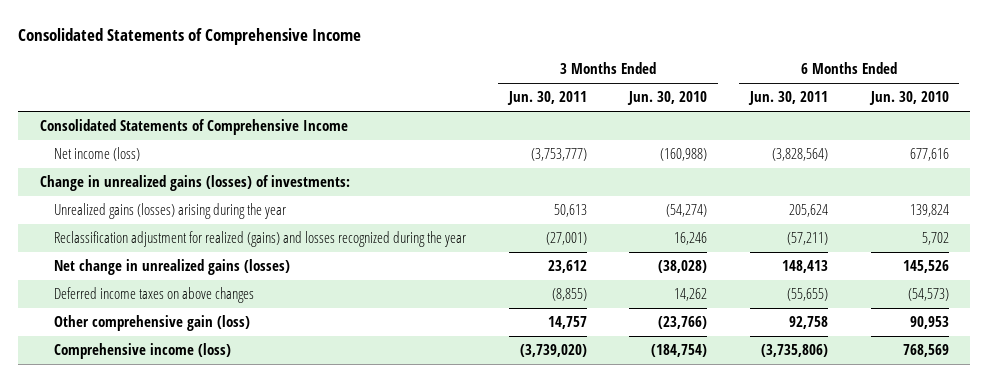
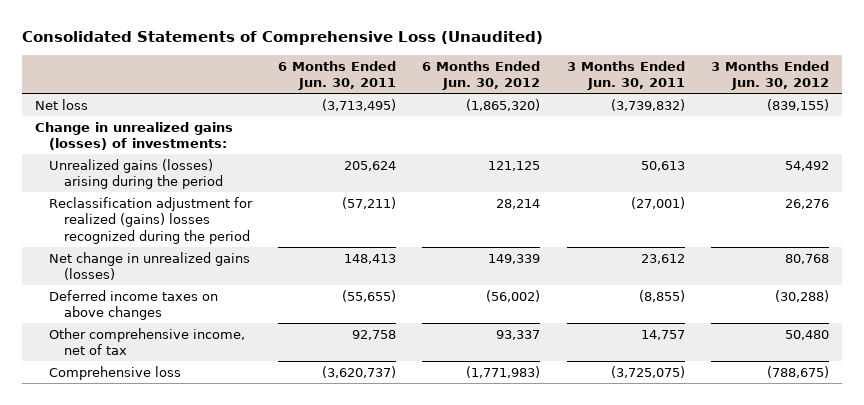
[18,27,362,45] Consolidated Statements of Comprehensive Income -> [21,31,543,46] Consolidated Statements of Comprehensive Loss (Unaudited)
[627,91,708,106] Jun. 30, 2010 -> none
[868,91,949,106] Jun. 30, 2010 -> none
none -> [422,60,541,91] 6 Months Ended Jun. 30, 2012
none -> [710,60,829,91] 3 Months Ended Jun. 30, 2012
[39,119,348,136] Consolidated Statements of Comprehensive Income -> none
[54,147,141,162] Net income (loss) -> [34,98,88,110] Net loss
[530,148,587,162] (3,753,777) -> [610,98,685,111] (3,739,832)
[772,148,829,162] (3,828,564) -> [322,98,397,111] (3,713,495)
[54,203,287,220] Unrealized gains (losses) arising during the year -> [49,158,223,190] Unrealized gains (losses) arising during the period
[54,231,467,248] Reclassification adjustment for realized (gains) and losses recognized during the year -> [49,196,254,244] Reclassification adjustment for realized (gains) losses recognized during the period
[54,315,251,332] Other comprehensive gain (loss) -> [49,327,246,356] Other comprehensive income, net of tax
[54,343,232,360] Comprehensive income (loss) -> [49,365,182,380] Comprehensive loss
[519,344,587,358] (3,739,020) -> [610,365,685,378] (3,725,075)
[761,344,829,358] (3,735,806) -> [322,365,397,378] (3,620,737)

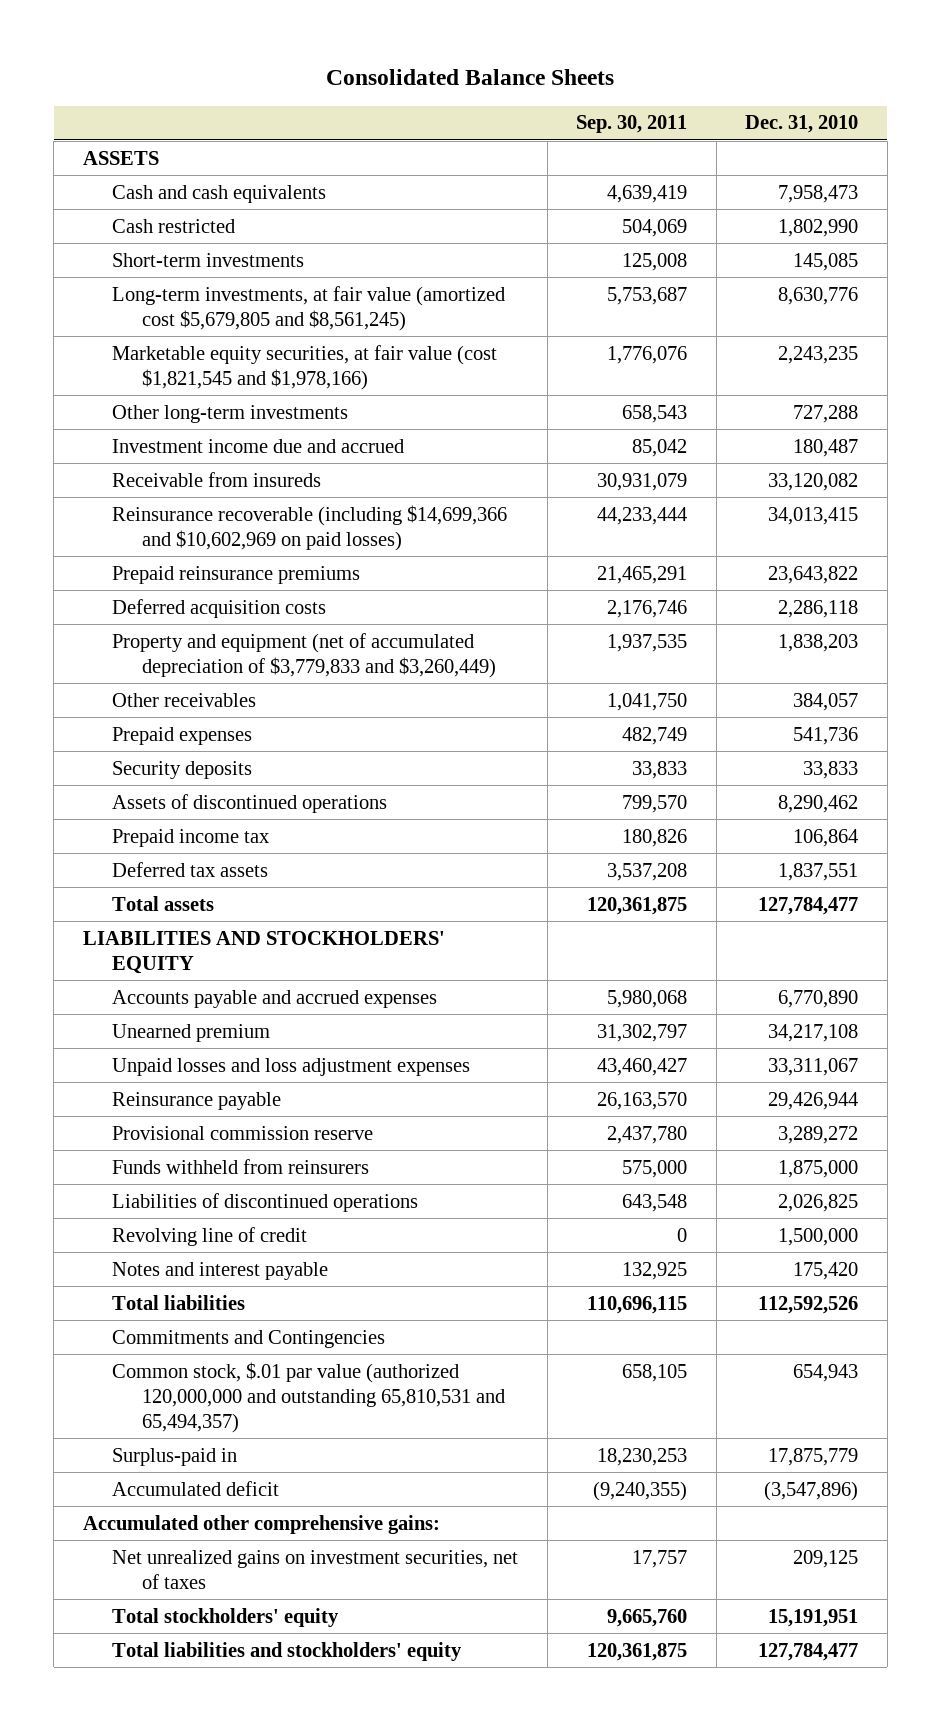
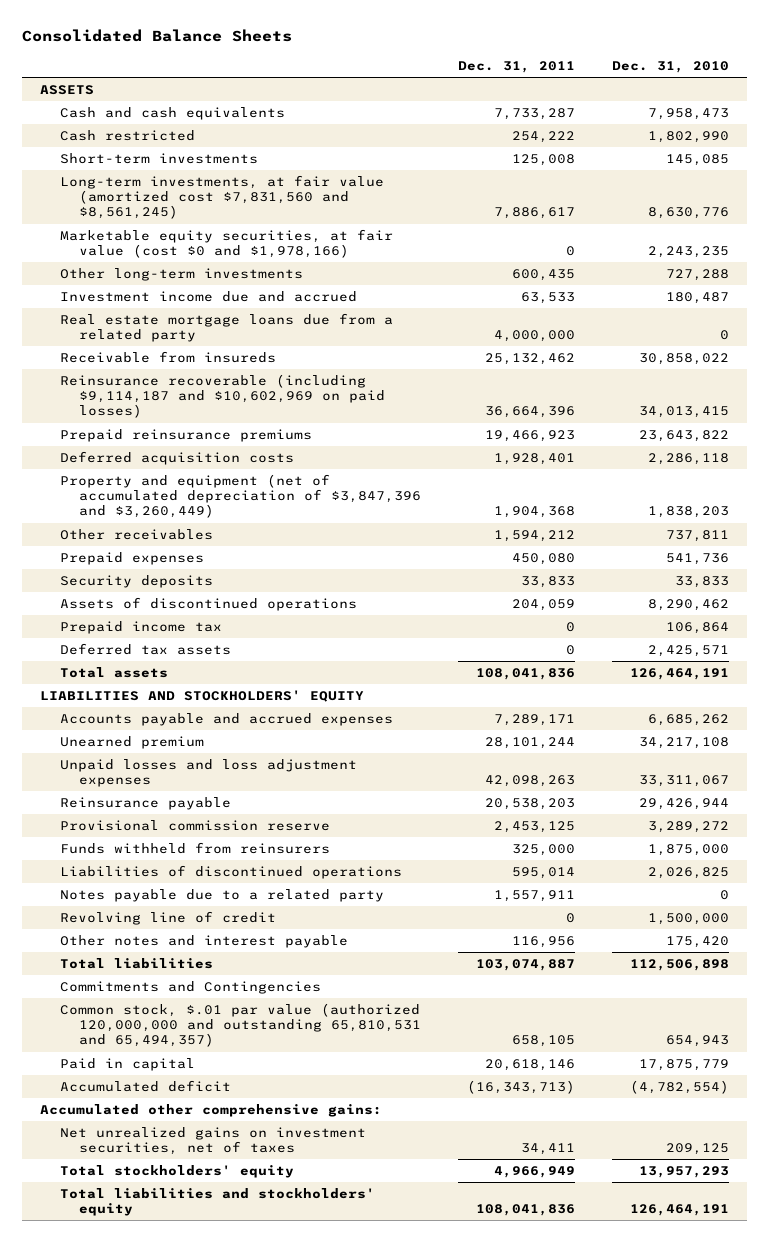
[576,115,688,134] Sep. 30, 2011 -> none
none -> [457,60,575,73] Dec. 31, 2011
[112,285,506,331] Long-term investments, at fair value (amortized cost $5,679,805 and $8,561,245) -> [59,174,384,220] Long-term investments, at fair value (amortized cost $7,831,560 and $8,561,245)
[112,344,498,390] Marketable equity securities, at fair value (cost $1,821,545 and $1,978,166) -> [59,228,393,259] Marketable equity securities, at fair value (cost $0 and $1,978,166)
none -> [59,312,393,343] Real estate mortgage loans due from a related party
[768,472,859,491] 33,120,082 -> [638,352,729,365] 30,858,022
[112,504,508,551] Reinsurance recoverable (including $14,699,366 and $10,602,969 on paid losses) -> [59,373,385,419] Reinsurance recoverable (including $9,114,187 and $10,602,969 on paid losses)
[112,632,497,678] Property and equipment (net of accumulated depreciation of $3,779,833 and $3,260,449) -> [59,473,421,519] Property and equipment (net of accumulated depreciation of $3,847,396 and $3,260,449)
[793,692,859,711] 384,057 -> [665,529,729,542] 737,811
[778,862,859,881] 1,837,551 -> [647,644,729,657] 2,425,571
[758,896,859,915] 127,784,477 -> [629,667,729,680] 126,464,191
[778,989,859,1008] 6,770,890 -> [647,713,729,726] 6,685,262
none -> [59,888,384,902] Notes payable due to a related party
[112,1261,329,1280] Notes and interest payable -> [59,934,348,948] Other notes and interest payable
[758,1295,859,1314] 112,592,526 -> [629,958,729,971] 112,506,898
[112,1447,238,1466] Surplus-paid in -> [59,1057,195,1071] Paid in capital
[764,1480,859,1501] (3,547,896) -> [629,1079,729,1094] (4,782,554)
[768,1608,859,1627] 15,191,951 -> [638,1165,729,1178] 13,957,293
[758,1642,859,1661] 127,784,477 -> [629,1204,729,1217] 126,464,191

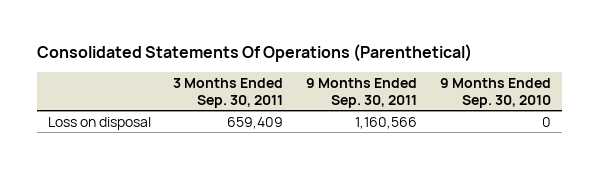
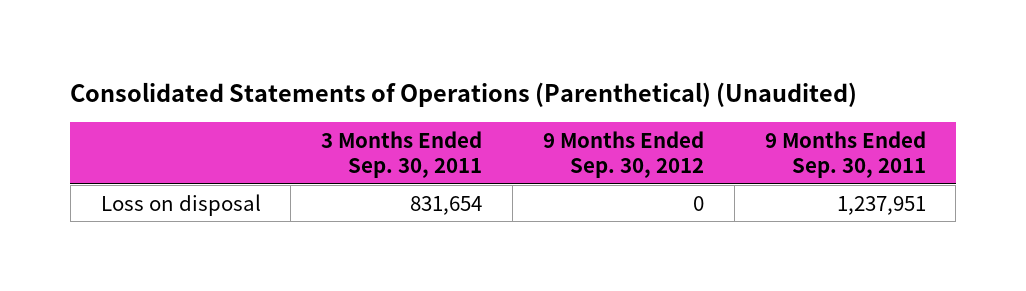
[36,44,472,63] Consolidated Statements Of Operations (Parenthetical) -> [70,81,858,107] Consolidated Statements of Operations (Parenthetical) (Unaudited)
[439,77,551,108] 9 Months Ended Sep. 30, 2010 -> none
none -> [542,131,704,179] 9 Months Ended Sep. 30, 2012
[227,116,284,129] 659,409 -> [410,195,483,215] 831,654
[355,116,418,129] 1,160,566 -> [836,195,926,215] 1,237,951

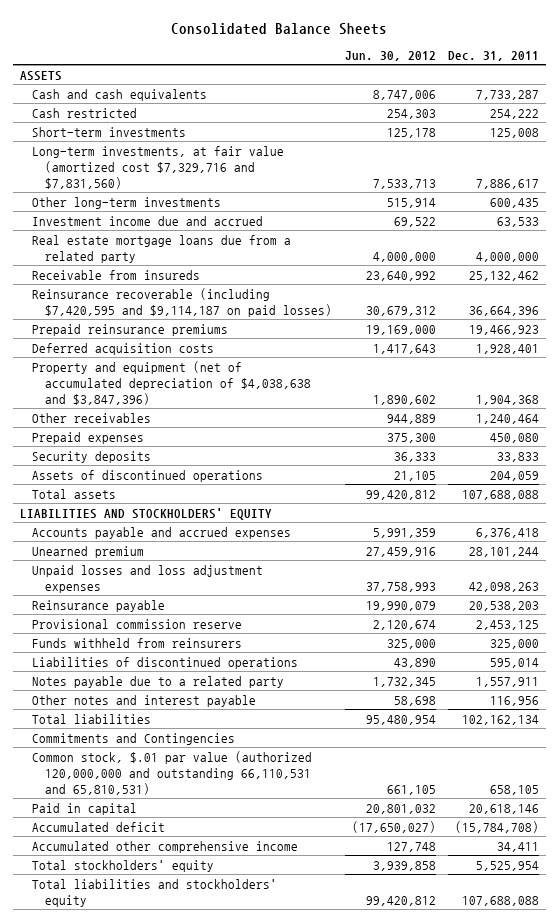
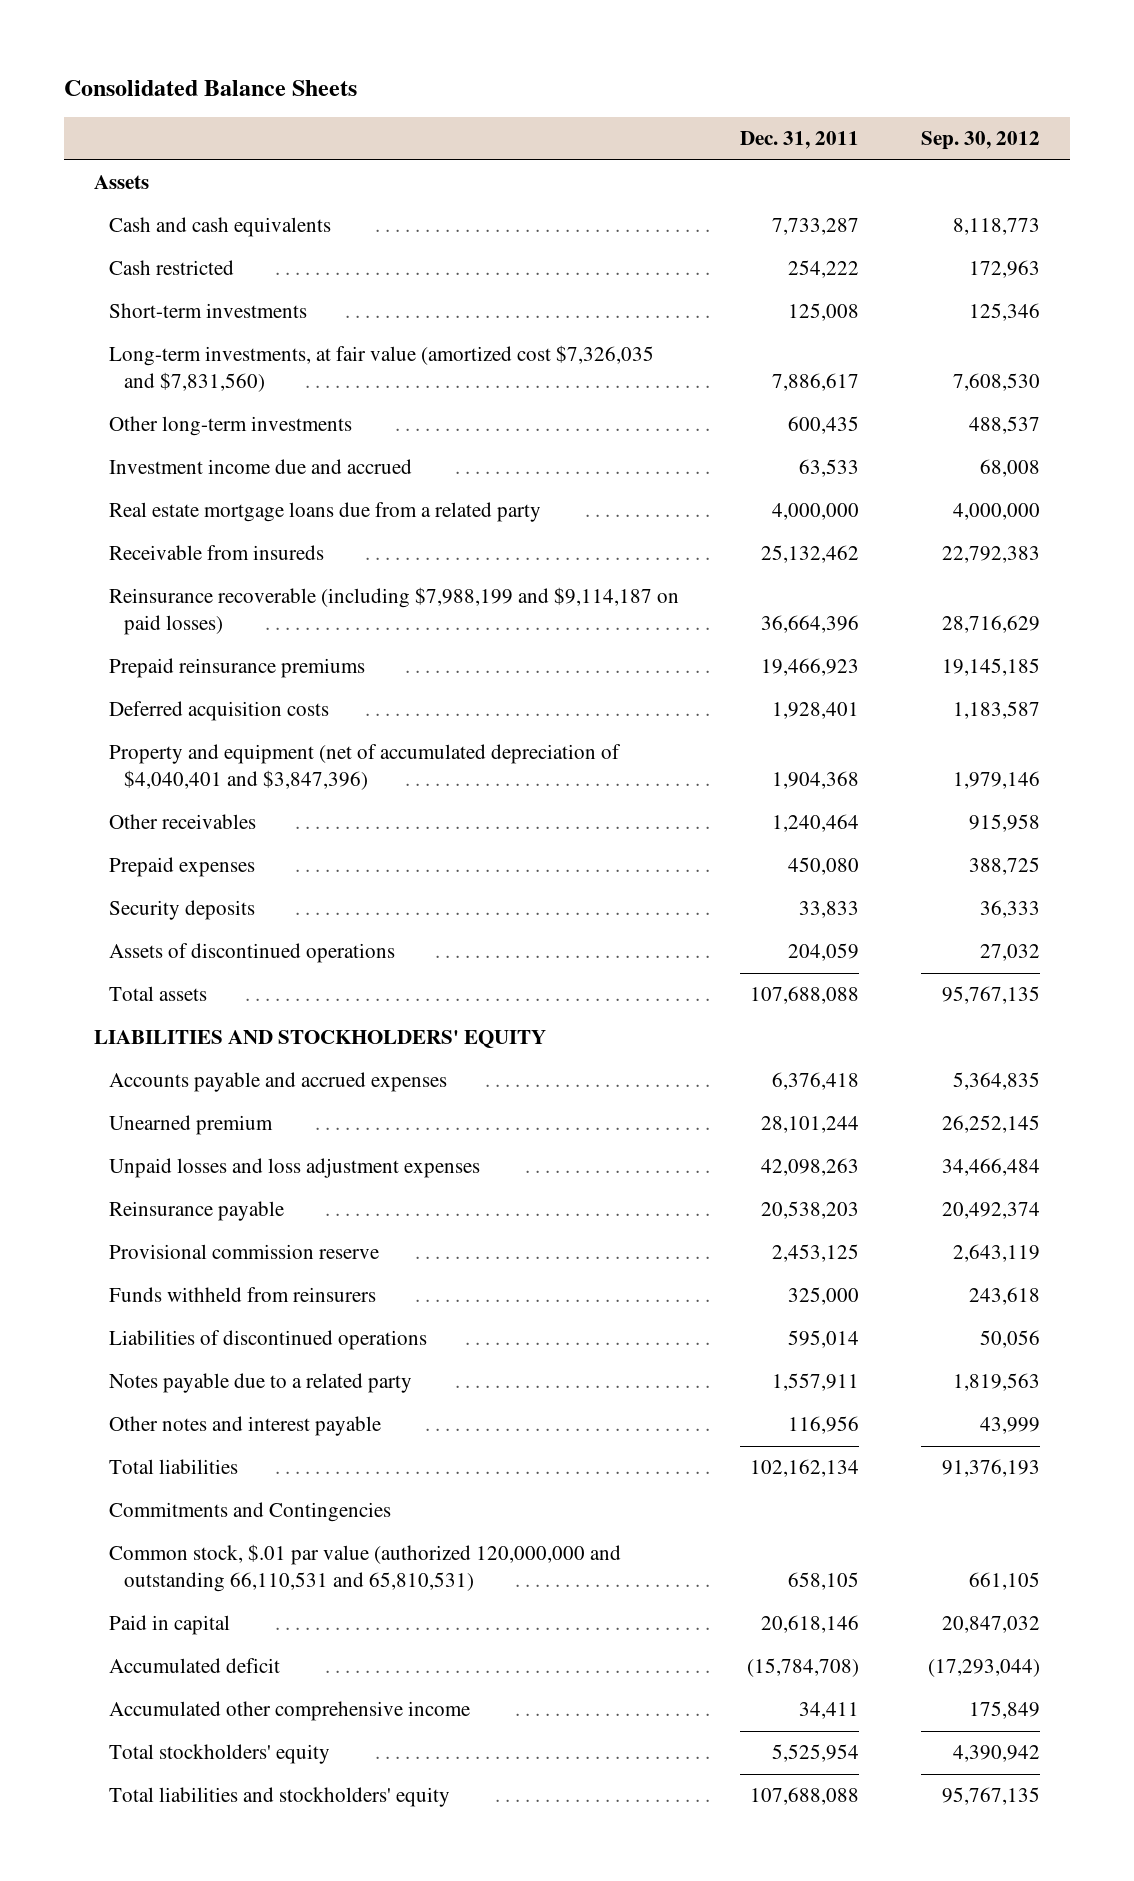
[344,50,436,61] Jun. 30, 2012 -> none
none -> [920,131,1040,151] Sep. 30, 2012
[19,70,62,81] ASSETS -> [94,175,150,190] Assets
[32,145,285,189] Long-term investments, at fair value (amortized cost $7,329,716 and $7,831,560) -> [109,345,655,393] Long-term investments, at fair value (amortized cost $7,326,035 and $7,831,560)
[32,287,332,317] Reinsurance recoverable (including $7,420,595 and $9,114,187 on paid losses) -> [109,587,680,636] Reinsurance recoverable (including $7,988,199 and $9,114,187 on paid losses)
[32,360,311,405] Property and equipment (net of accumulated depreciation of $4,038,638 and $3,847,396) -> [109,744,622,791] Property and equipment (net of accumulated depreciation of $4,040,401 and $3,847,396)

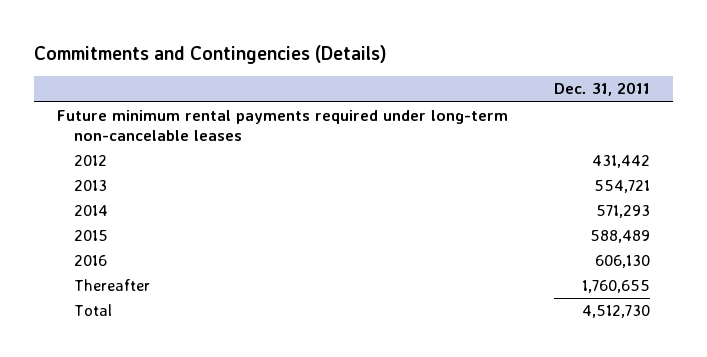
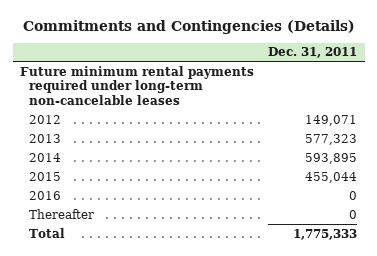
[592,155,651,169] 431,442 -> [305,114,358,126] 149,071
[594,180,651,194] 554,721 -> [305,133,358,145] 577,323
[596,205,651,219] 571,293 -> [305,152,358,164] 593,895
[590,230,651,244] 588,489 -> [305,171,358,183] 455,044
[595,255,651,269] 606,130 -> [349,190,358,200] 0
[582,280,651,294] 1,760,655 -> [349,209,358,219] 0
[582,305,651,319] 4,512,730 -> [293,228,358,240] 1,775,333

